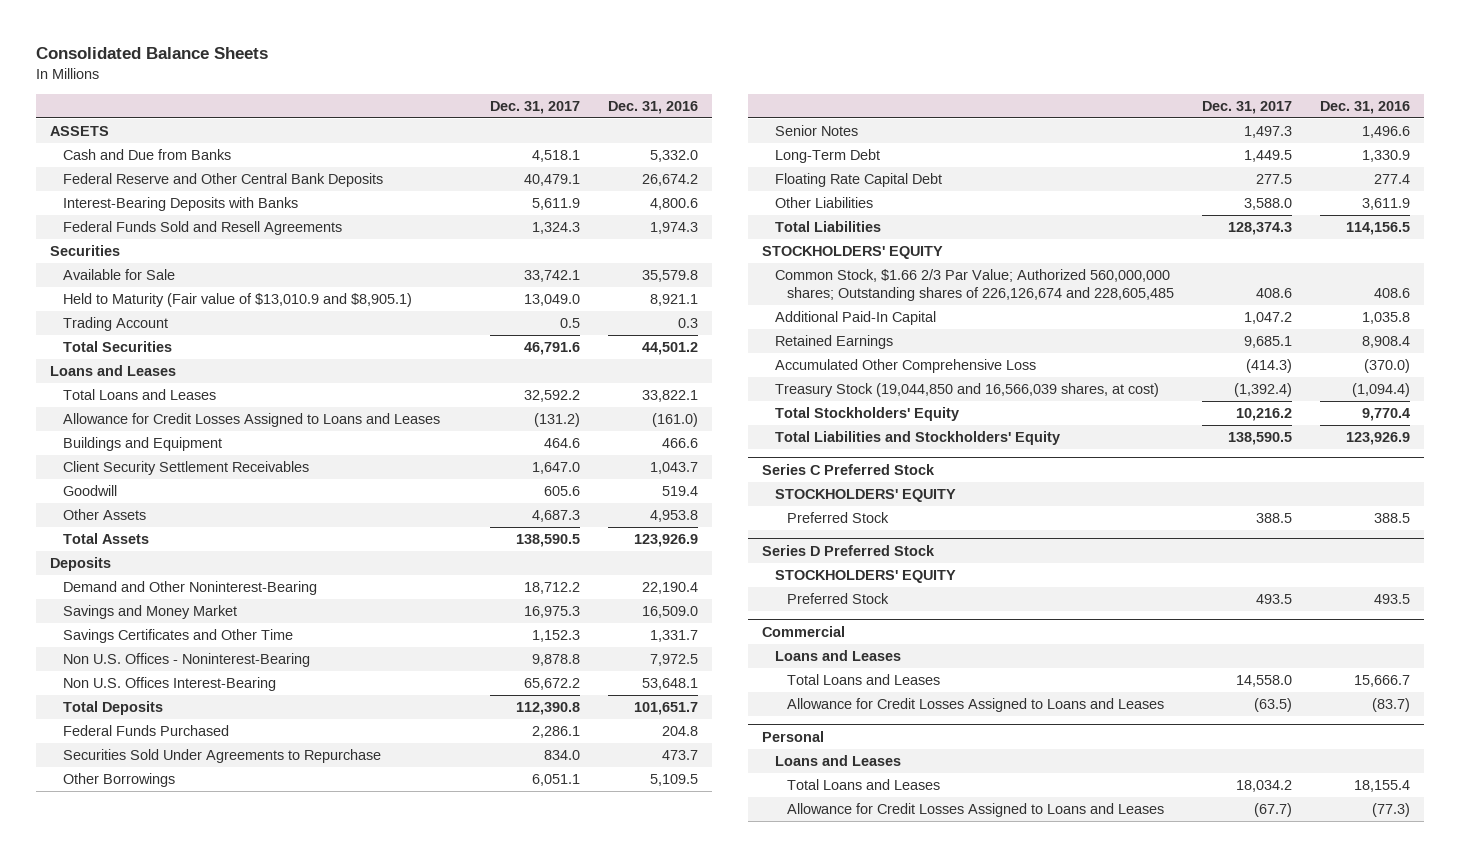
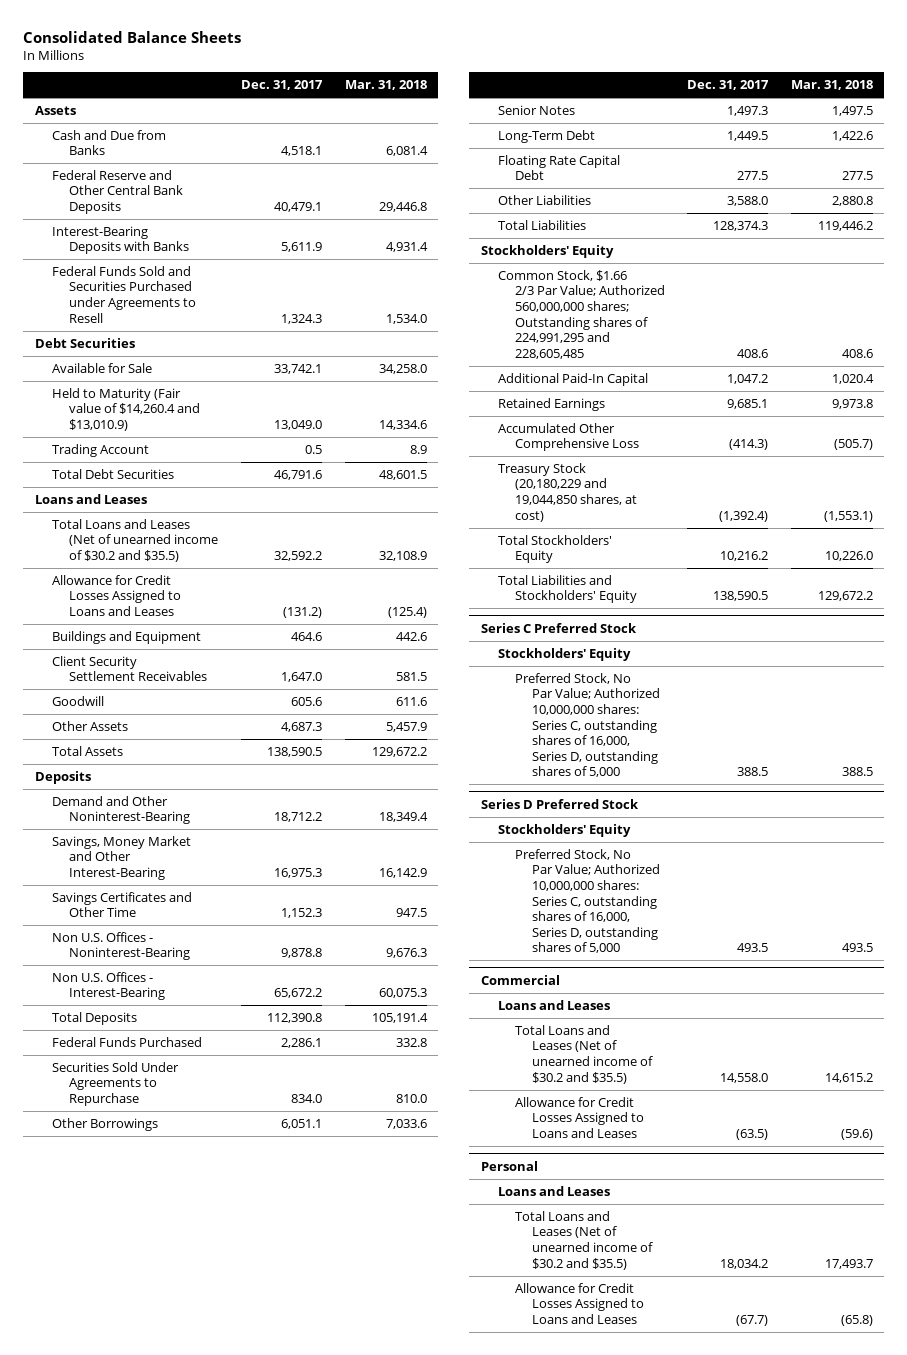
[607,100,698,114] Dec. 31, 2016 -> none
none -> [344,80,427,91] Mar. 31, 2018
[50,126,110,137] ASSETS -> [34,105,76,115] Assets
[62,221,342,236] Federal Funds Sold and Resell Agreements -> [51,265,197,323] Federal Funds Sold and Securities Purchased under Agreements to Resell
[50,245,121,257] Securities -> [34,337,135,348] Debt Securities
[62,293,412,308] Held to Maturity (Fair value of $13,010.9 and $8,905.1) -> [51,387,201,432] Held to Maturity (Fair value of $14,260.4 and $13,010.9)
[62,341,172,353] Total Securities -> [51,468,174,479] Total Debt Securities
[62,389,216,401] Total Loans and Leases -> [51,518,219,563] Total Loans and Leases (Net of unearned income of $30.2 and $35.5)
[62,605,237,620] Savings and Money Market -> [51,835,191,881] Savings, Money Market and Other Interest-Bearing
[62,677,276,692] Non U.S. Offices Interest-Bearing -> [51,971,166,1001] Non U.S. Offices - Interest-Bearing
[762,246,944,260] STOCKHOLDERS' EQUITY -> [480,244,614,258] Stockholders' Equity
[774,269,1175,301] Common Stock, $1.66 2/3 Par Value; Authorized 560,000,000 shares; Outstanding shares of 226,126,674 and 228,605,485 -> [497,269,665,359] Common Stock, $1.66 2/3 Par Value; Authorized 560,000,000 shares; Outstanding shares of 224,991,295 and 228,605,485
[774,383,1159,398] Treasury Stock (19,044,850 and 16,566,039 shares, at cost) -> [497,462,637,522] Treasury Stock (20,180,229 and 19,044,850 shares, at cost)
[774,489,956,503] STOCKHOLDERS' EQUITY -> [497,647,631,661] Stockholders' Equity
[787,512,890,524] Preferred Stock -> [514,672,661,778] Preferred Stock, No Par Value; Authorized 10,000,000 shares: Series C, outstanding shares of 16,000, Series D, outstanding shares of 5,000
[774,570,956,584] STOCKHOLDERS' EQUITY -> [497,823,631,837] Stockholders' Equity
[787,593,890,605] Preferred Stock -> [514,848,661,954] Preferred Stock, No Par Value; Authorized 10,000,000 shares: Series C, outstanding shares of 16,000, Series D, outstanding shares of 5,000
[787,674,941,686] Total Loans and Leases -> [514,1024,654,1084] Total Loans and Leases (Net of unearned income of $30.2 and $35.5)
[787,779,941,791] Total Loans and Leases -> [514,1210,654,1270] Total Loans and Leases (Net of unearned income of $30.2 and $35.5)

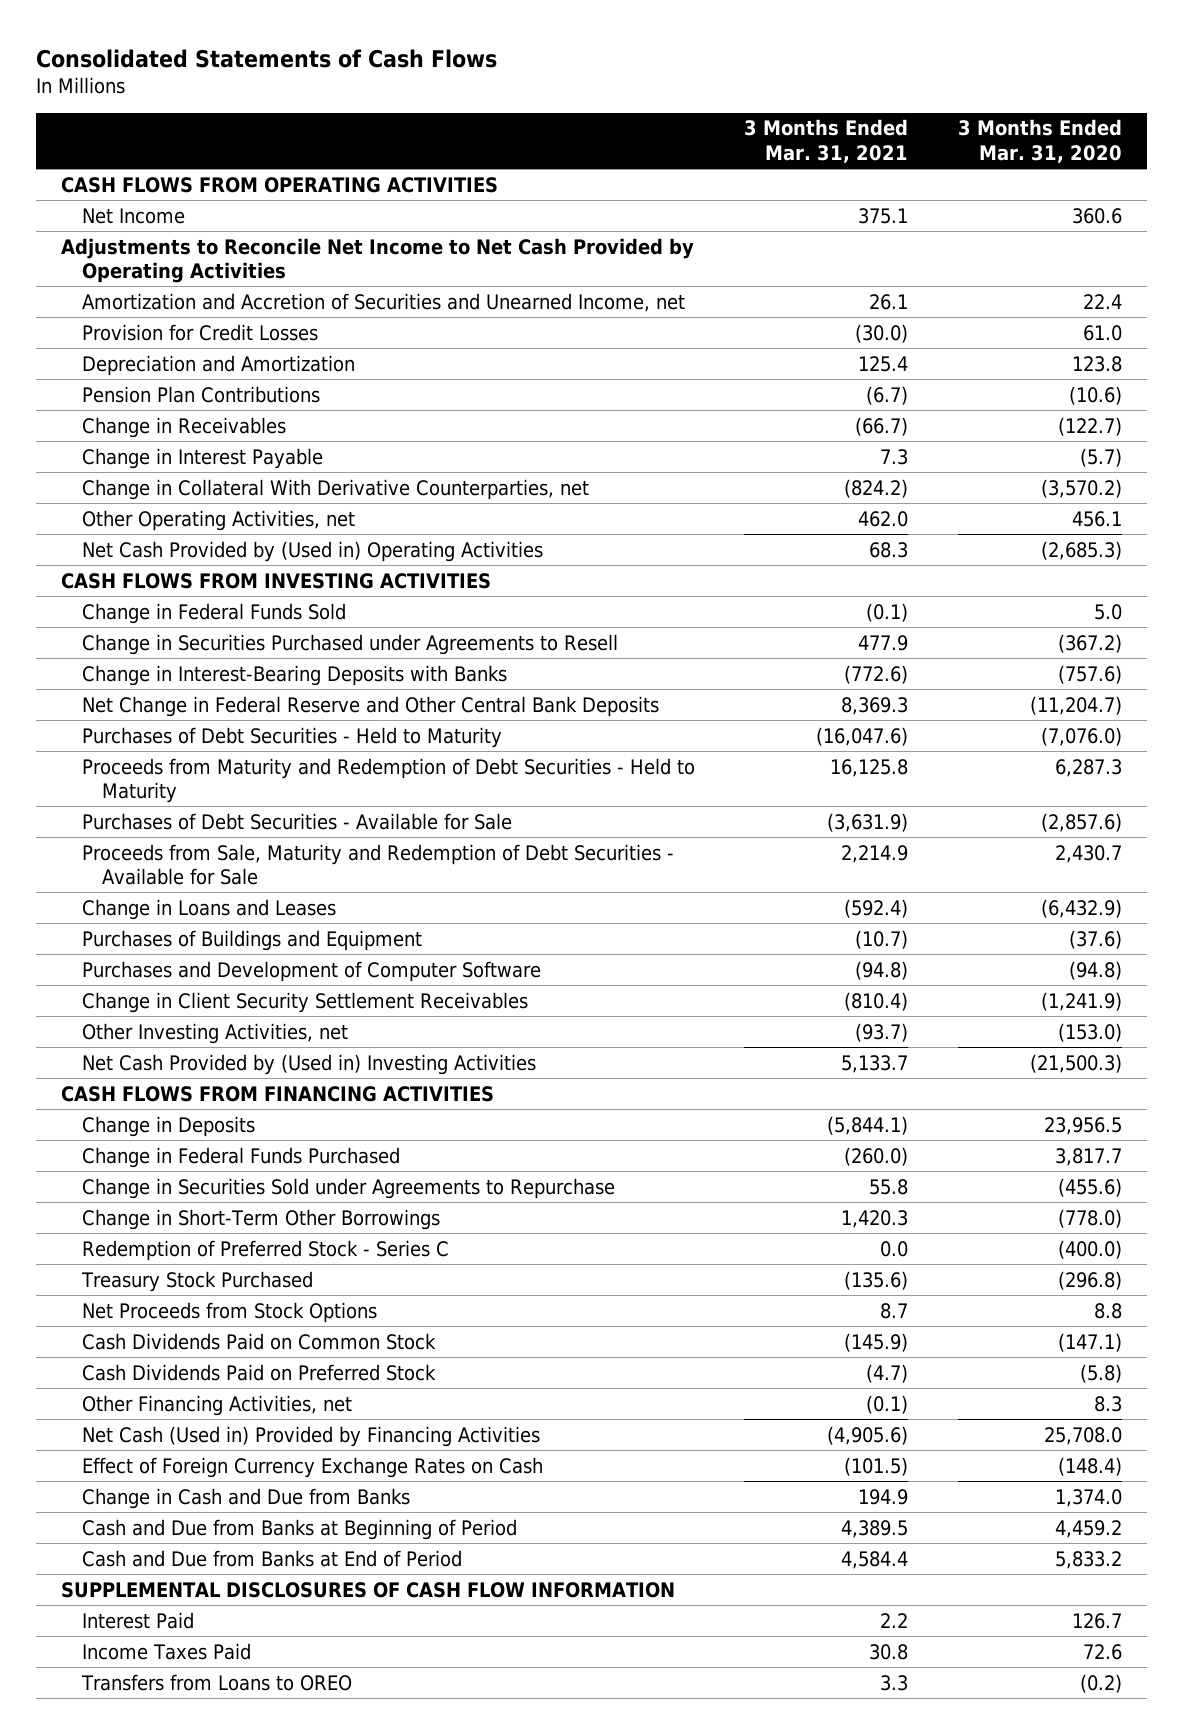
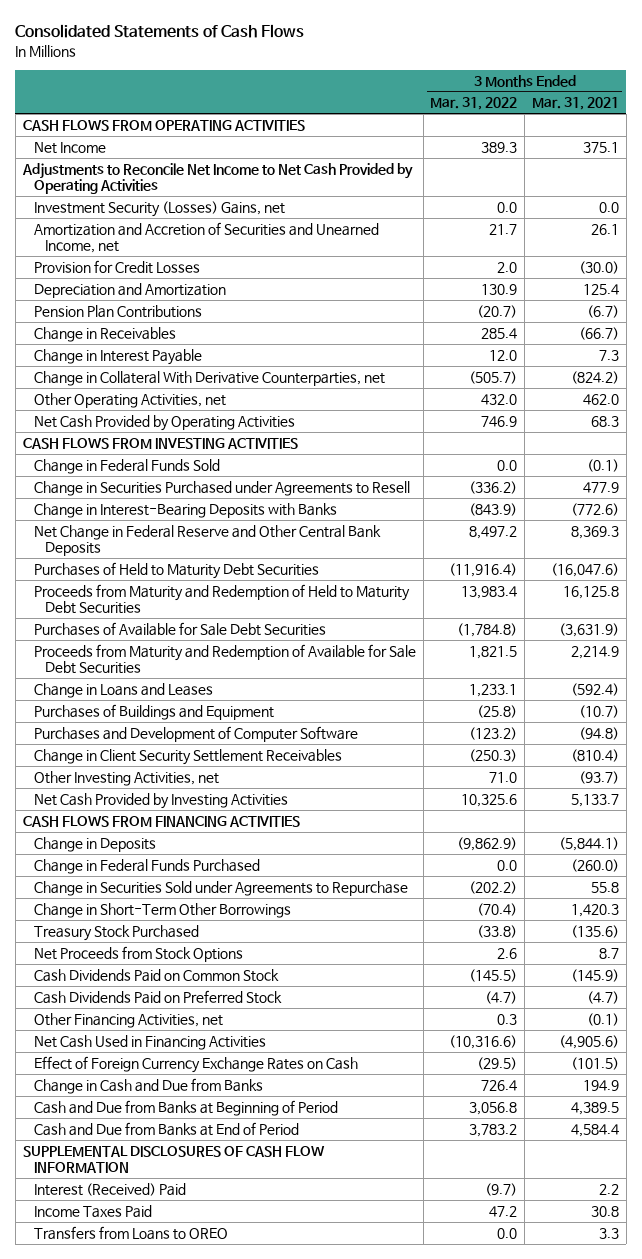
[957,119,1122,163] 3 Months Ended Mar. 31, 2020 -> none
none -> [430,97,518,111] Mar. 31, 2022
none -> [33,200,285,217] Investment Security (Losses) Gains, net
[81,540,543,562] Net Cash Provided by (Used in) Operating Activities -> [33,414,295,431] Net Cash Provided by Operating Activities
[81,726,502,748] Purchases of Debt Securities - Held to Maturity -> [33,561,319,579] Purchases of Held to Maturity Debt Securities
[81,757,695,804] Proceeds from Maturity and Redemption of Debt Securities - Held to Maturity -> [33,583,410,615] Proceeds from Maturity and Redemption of Held to Maturity Debt Securities
[81,812,512,830] Purchases of Debt Securities - Available for Sale -> [33,621,326,636] Purchases of Available for Sale Debt Securities
[81,843,674,886] Proceeds from Sale, Maturity and Redemption of Debt Securities - Available for Sale -> [33,643,416,675] Proceeds from Maturity and Redemption of Available for Sale Debt Securities
[81,1053,536,1075] Net Cash Provided by (Used in) Investing Activities -> [33,792,288,809] Net Cash Provided by Investing Activities
[81,1239,449,1261] Redemption of Preferred Stock - Series C -> none
[81,1425,540,1447] Net Cash (Used in) Provided by Financing Activities -> [33,1034,266,1050] Net Cash Used in Financing Activities
[81,1611,194,1629] Interest Paid -> [33,1182,186,1196] Interest (Received) Paid

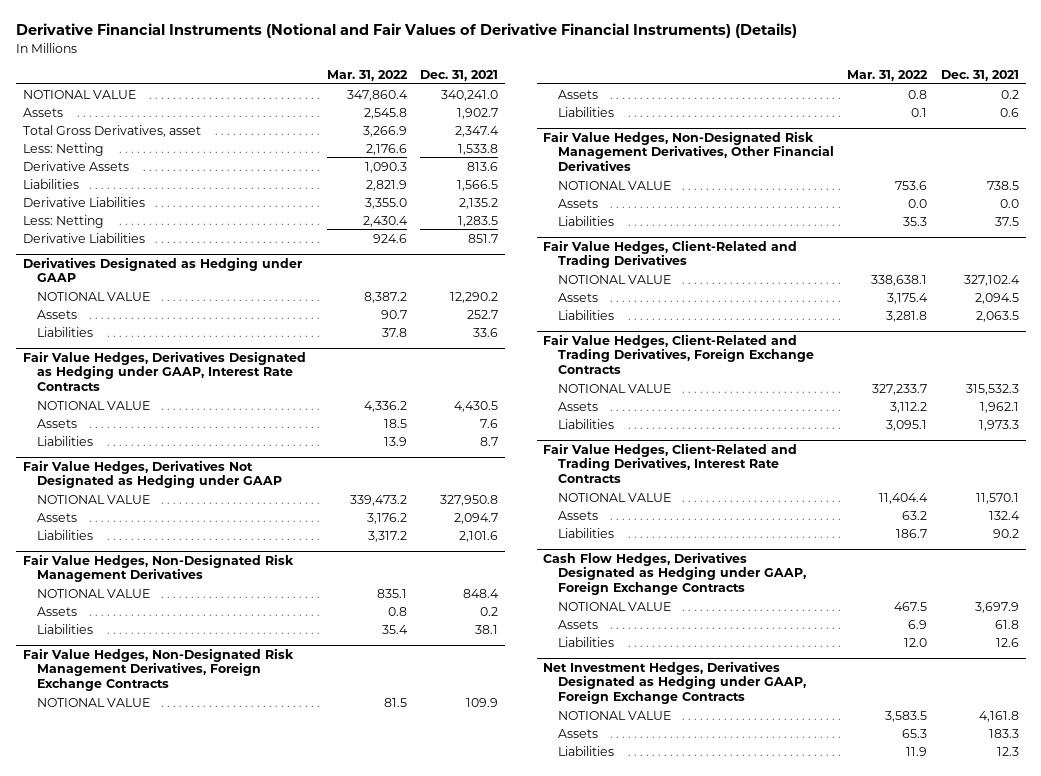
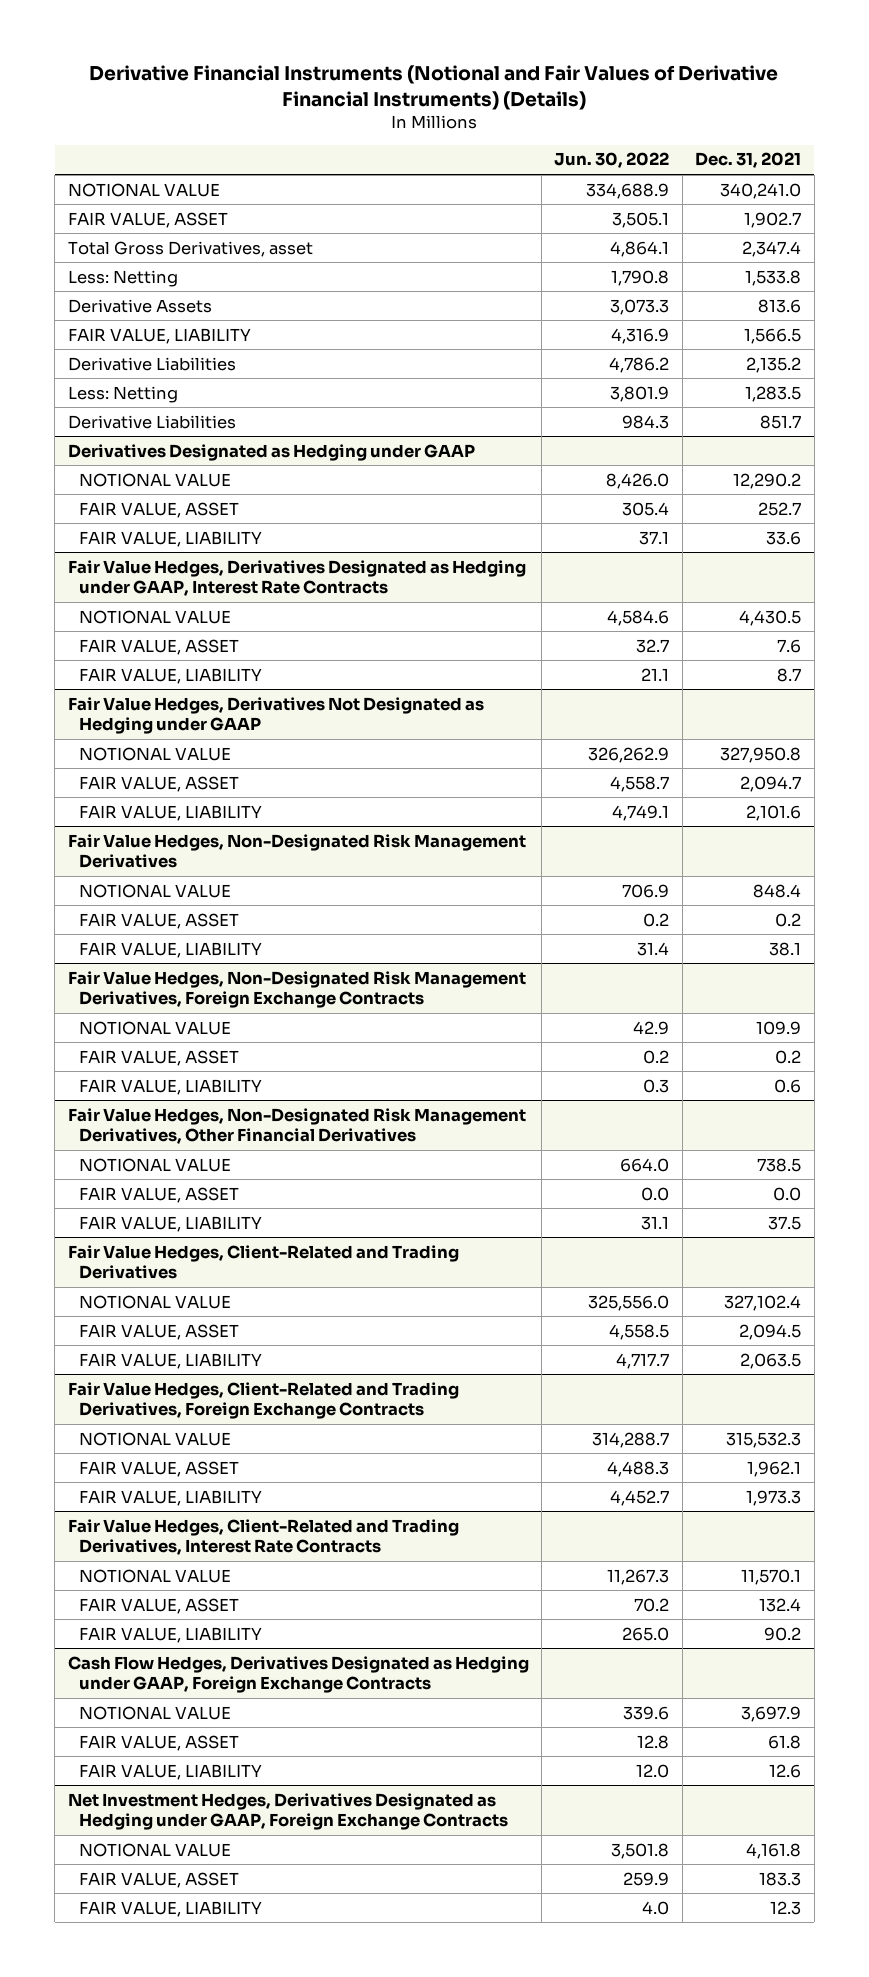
[326,69,408,81] Mar. 31, 2022 -> none
none -> [554,152,670,169] Jun. 30, 2022
[22,107,63,117] Assets -> [67,211,228,228] FAIR VALUE, ASSET
[22,178,79,189] Liabilities -> [67,327,251,344] FAIR VALUE, LIABILITY
[37,309,78,319] Assets -> [79,501,240,518] FAIR VALUE, ASSET
[37,326,94,337] Liabilities -> [79,530,263,547] FAIR VALUE, LIABILITY
[37,418,78,428] Assets -> [79,638,240,655] FAIR VALUE, ASSET
[37,435,94,446] Liabilities -> [79,667,263,684] FAIR VALUE, LIABILITY
[37,512,78,522] Assets -> [79,775,240,792] FAIR VALUE, ASSET
[37,529,94,540] Liabilities -> [79,804,263,821] FAIR VALUE, LIABILITY
[37,606,78,616] Assets -> [79,912,240,929] FAIR VALUE, ASSET
[37,623,94,634] Liabilities -> [79,941,263,958] FAIR VALUE, LIABILITY
[558,89,599,99] Assets -> [79,1049,240,1066] FAIR VALUE, ASSET
[558,106,615,117] Liabilities -> [79,1078,263,1095] FAIR VALUE, LIABILITY
[558,198,599,208] Assets -> [79,1186,240,1203] FAIR VALUE, ASSET
[558,215,615,226] Liabilities -> [79,1215,263,1232] FAIR VALUE, LIABILITY
[558,292,599,302] Assets -> [79,1323,240,1340] FAIR VALUE, ASSET
[558,309,615,320] Liabilities -> [79,1352,263,1369] FAIR VALUE, LIABILITY
[558,401,599,411] Assets -> [79,1460,240,1477] FAIR VALUE, ASSET
[558,418,615,429] Liabilities -> [79,1489,263,1506] FAIR VALUE, LIABILITY
[558,510,599,520] Assets -> [79,1597,240,1614] FAIR VALUE, ASSET
[558,527,615,538] Liabilities -> [79,1626,263,1643] FAIR VALUE, LIABILITY
[558,619,599,629] Assets -> [79,1734,240,1751] FAIR VALUE, ASSET
[558,636,615,647] Liabilities -> [79,1763,263,1780] FAIR VALUE, LIABILITY
[558,728,599,738] Assets -> [79,1871,240,1888] FAIR VALUE, ASSET
[558,745,615,756] Liabilities -> [79,1900,263,1917] FAIR VALUE, LIABILITY

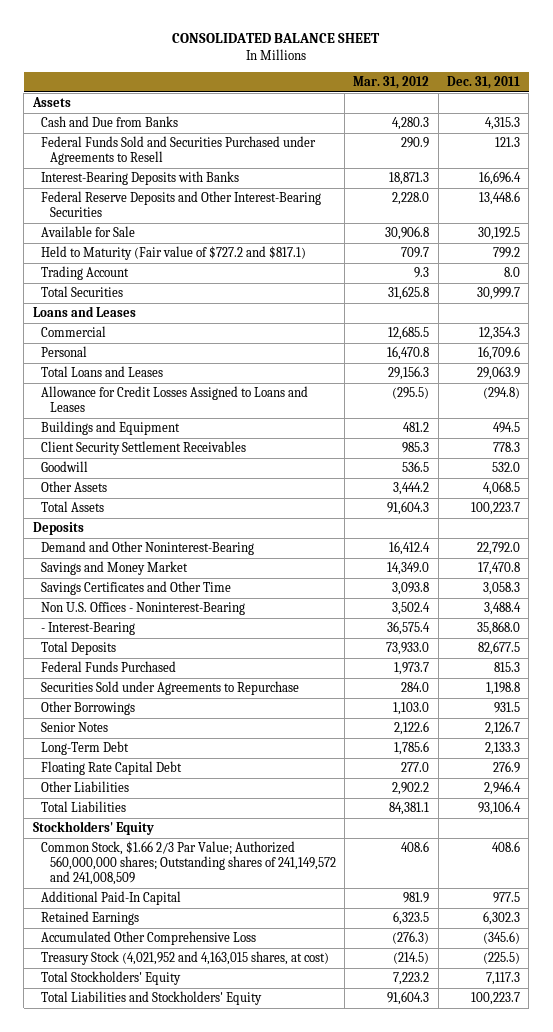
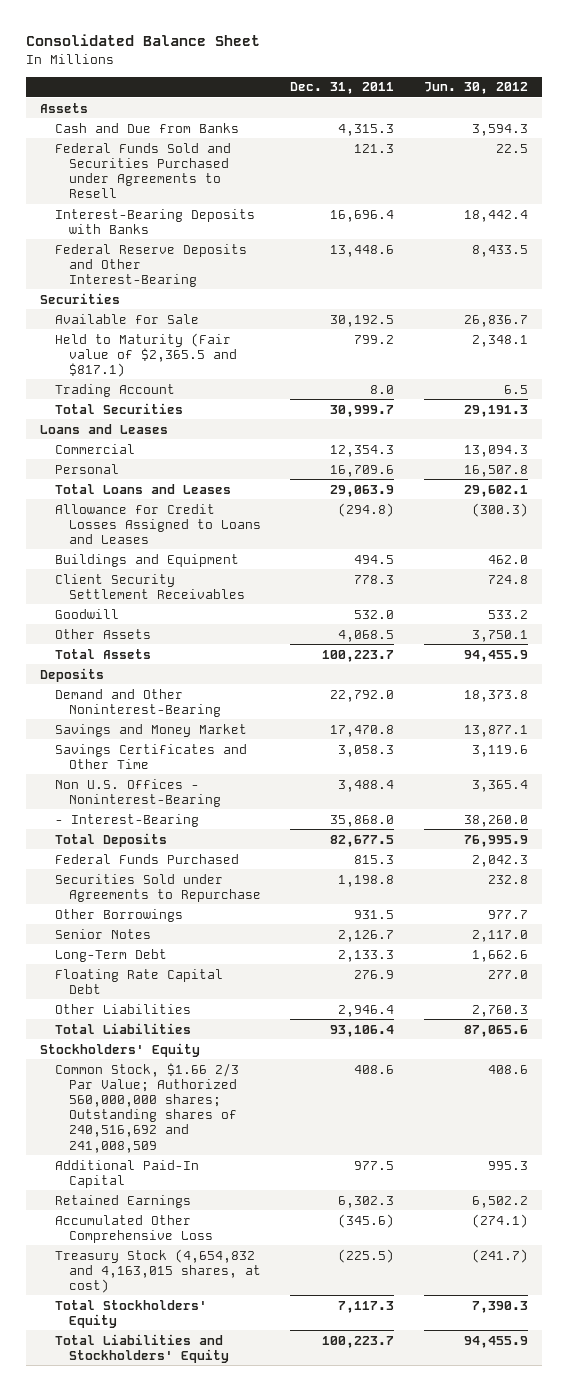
[172,33,381,44] CONSOLIDATED BALANCE SHEET -> [25,34,260,47] Consolidated Balance Sheet
[353,76,430,90] Mar. 31, 2012 -> none
none -> [423,82,528,95] Jun. 30, 2012
[41,191,322,218] Federal Reserve Deposits and Other Interest-Bearing Securities -> [54,243,247,288] Federal Reserve Deposits and Other Interest-Bearing
none -> [40,292,121,304] Securities
[41,246,307,261] Held to Maturity (Fair value of $727.2 and $817.1) -> [54,332,238,378] Held to Maturity (Fair value of $2,365.5 and $817.1)
[41,841,336,886] Common Stock, $1.66 2/3 Par Value; Authorized 560,000,000 shares; Outstanding shares of 241,149,572 and 241,008,509 -> [54,1062,239,1153] Common Stock, $1.66 2/3 Par Value; Authorized 560,000,000 shares; Outstanding shares of 240,516,692 and 241,008,509
[41,951,330,966] Treasury Stock (4,021,952 and 4,163,015 shares, at cost) -> [54,1248,262,1294] Treasury Stock (4,654,832 and 4,163,015 shares, at cost)

